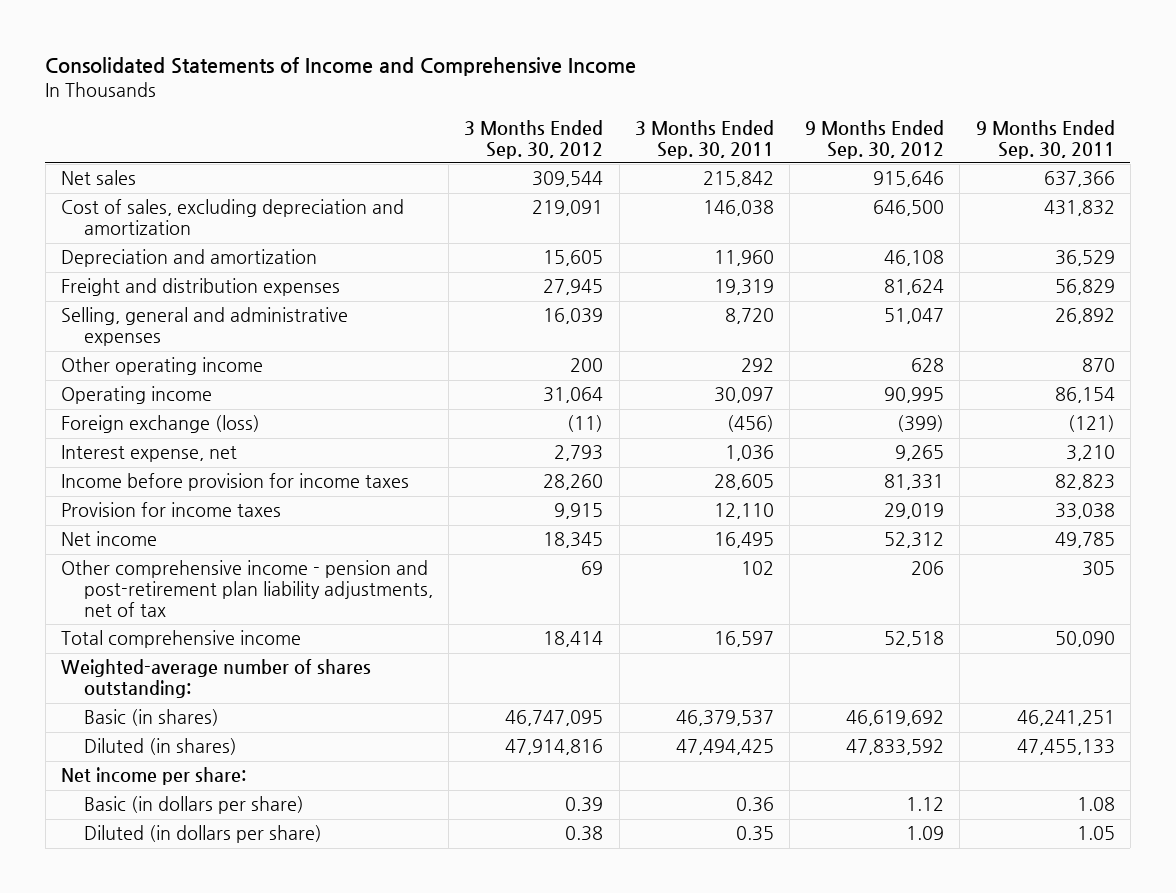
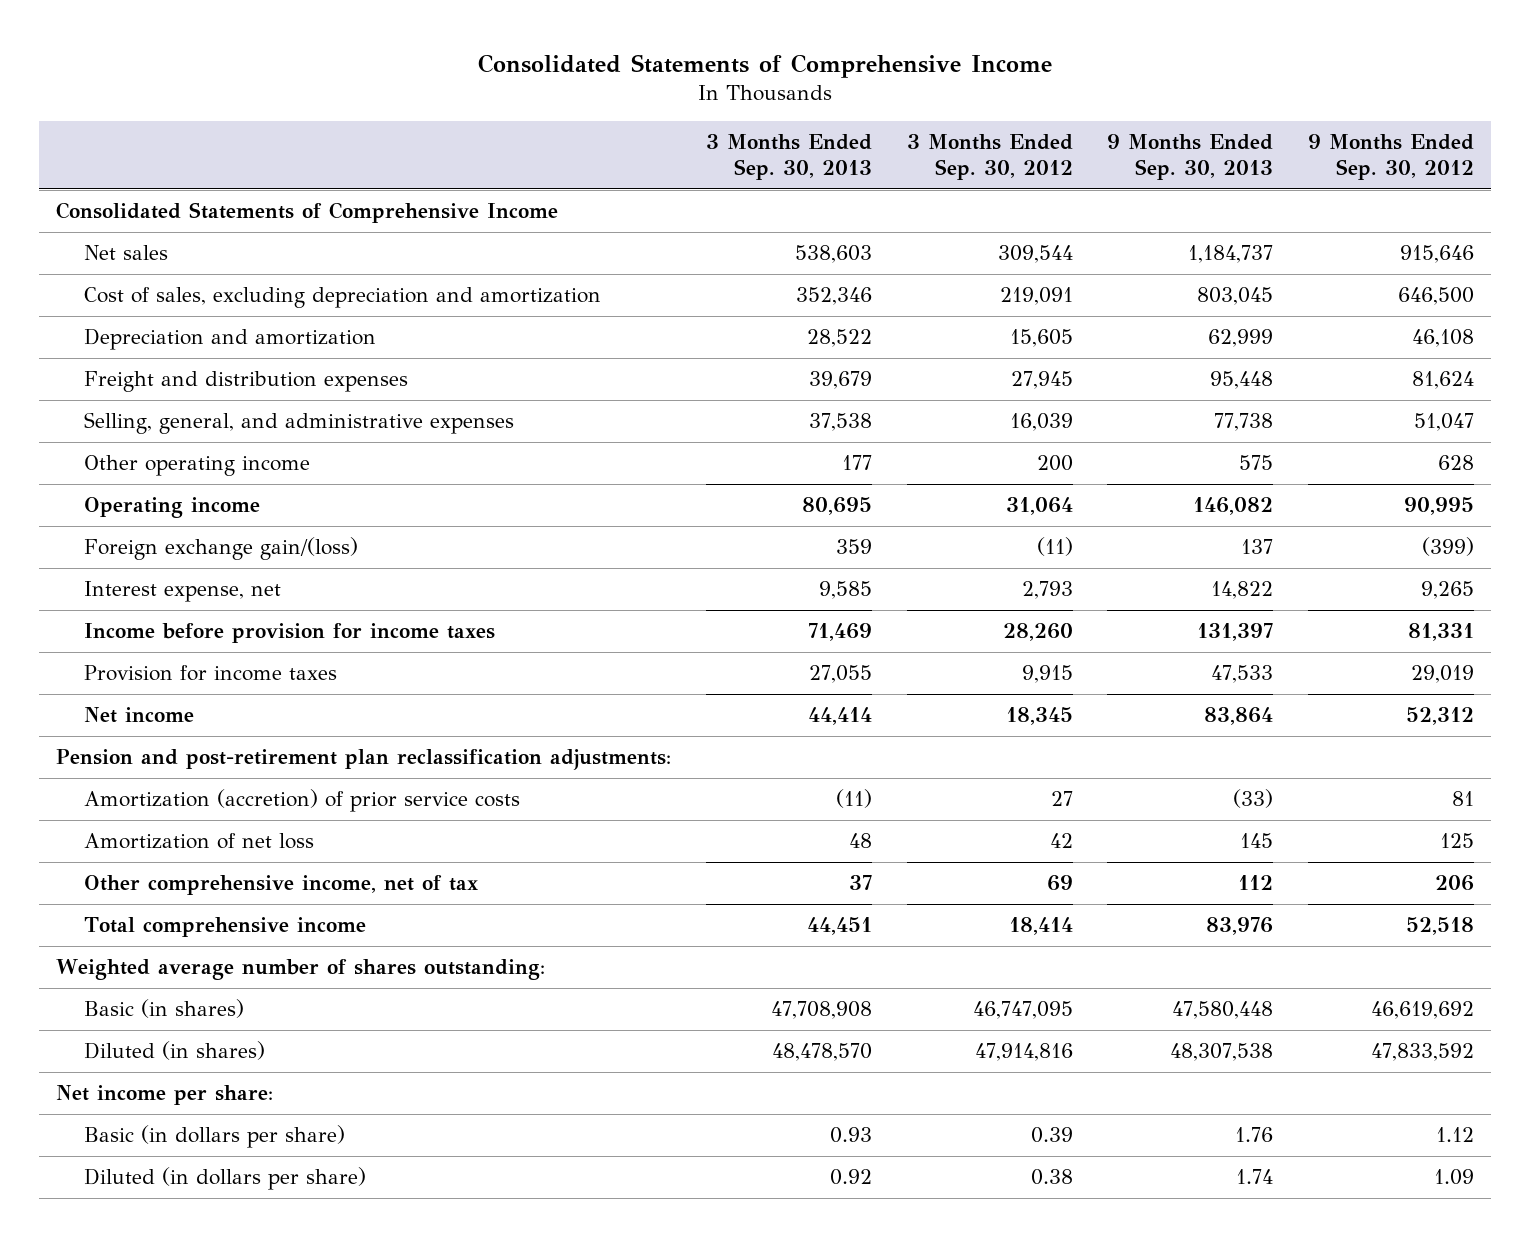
[45,57,637,77] Consolidated Statements of Income and Comprehensive Income -> [478,53,1053,78] Consolidated Statements of Comprehensive Income
[634,119,774,159] 3 Months Ended Sep. 30, 2011 -> none
[975,119,1115,159] 9 Months Ended Sep. 30, 2011 -> none
none -> [706,134,873,180] 3 Months Ended Sep. 30, 2013
none -> [1107,134,1274,180] 9 Months Ended Sep. 30, 2013
none -> [56,202,559,224] Consolidated Statements of Comprehensive Income
[61,307,349,347] Selling, general and administrative expenses -> [83,412,514,435] Selling, general, and administrative expenses
[61,415,261,434] Foreign exchange (loss) -> [83,537,358,561] Foreign exchange gain/(loss)
none -> [56,749,672,771] Pension and post-retirement plan reclassification adjustments:
none -> [83,789,520,813] Amortization (accretion) of prior service costs
none -> [83,833,314,850] Amortization of net loss
[61,560,433,618] Other comprehensive income - pension and post-retirement plan liability adjustments, net of tax -> [83,875,478,896] Other comprehensive income, net of tax
[61,659,372,699] Weighted-average number of shares outstanding: -> [56,959,546,981] Weighted average number of shares outstanding:

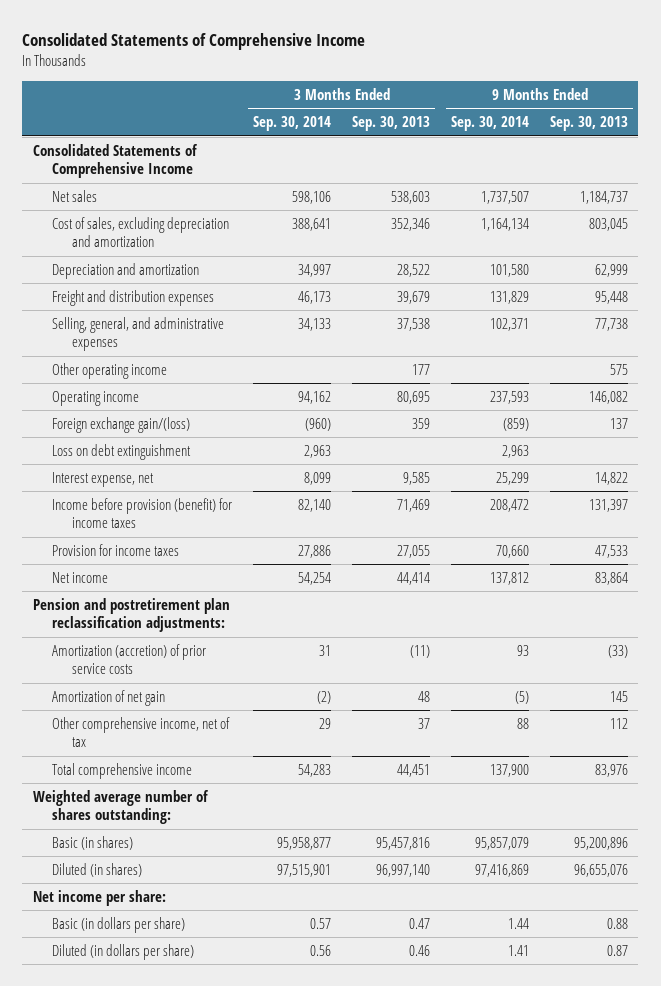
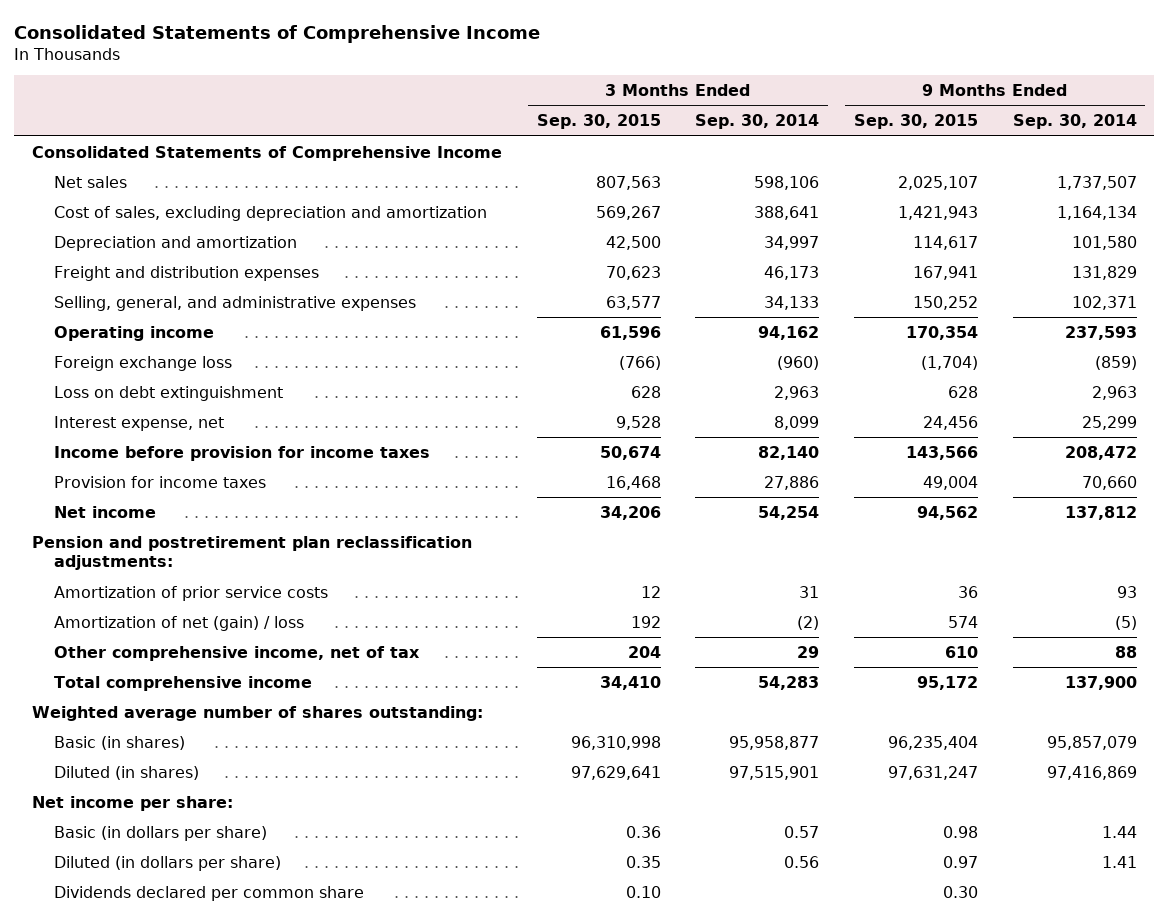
[352,116,431,132] Sep. 30, 2013 -> none
[550,116,629,132] Sep. 30, 2013 -> none
none -> [536,114,661,130] Sep. 30, 2015
none -> [854,114,979,130] Sep. 30, 2015
[52,362,168,379] Other operating income -> none
[52,416,191,433] Foreign exchange gain/(loss) -> [53,355,232,371] Foreign exchange loss
[52,497,233,529] Income before provision (benefit) for income taxes -> [53,445,430,461] Income before provision for income taxes
[52,643,207,675] Amortization (accretion) of prior service costs -> [53,585,328,601] Amortization of prior service costs
[52,689,166,706] Amortization of net gain -> [53,615,304,631] Amortization of net (gain) / loss
none -> [53,885,364,901] Dividends declared per common share

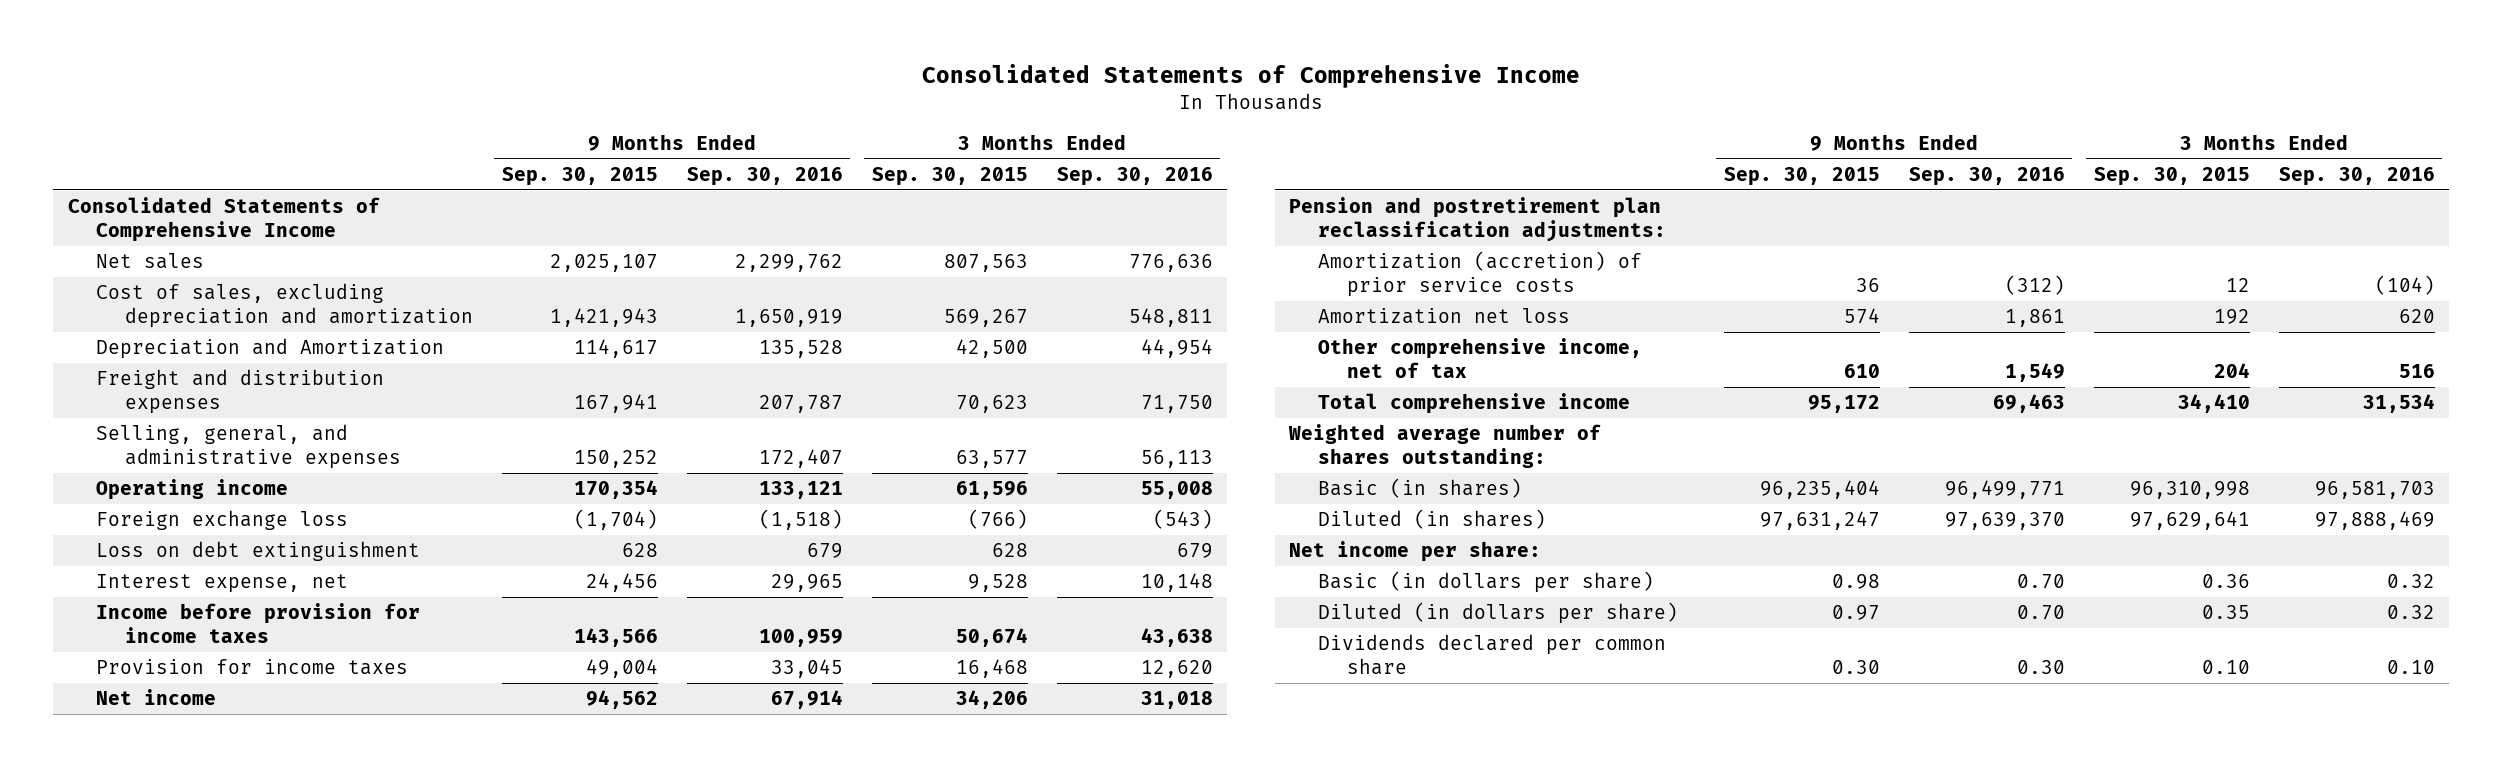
[695,114,820,130] Sep. 30, 2014 -> none
[1012,114,1137,130] Sep. 30, 2014 -> none
none -> [686,166,843,186] Sep. 30, 2016
none -> [1056,166,1213,186] Sep. 30, 2016
[53,235,297,251] Depreciation and amortization -> [96,338,445,360] Depreciation and Amortization
[53,585,328,601] Amortization of prior service costs -> [1318,251,1643,298] Amortization (accretion) of prior service costs
[53,615,304,631] Amortization of net (gain) / loss -> [1318,308,1571,325] Amortization net loss

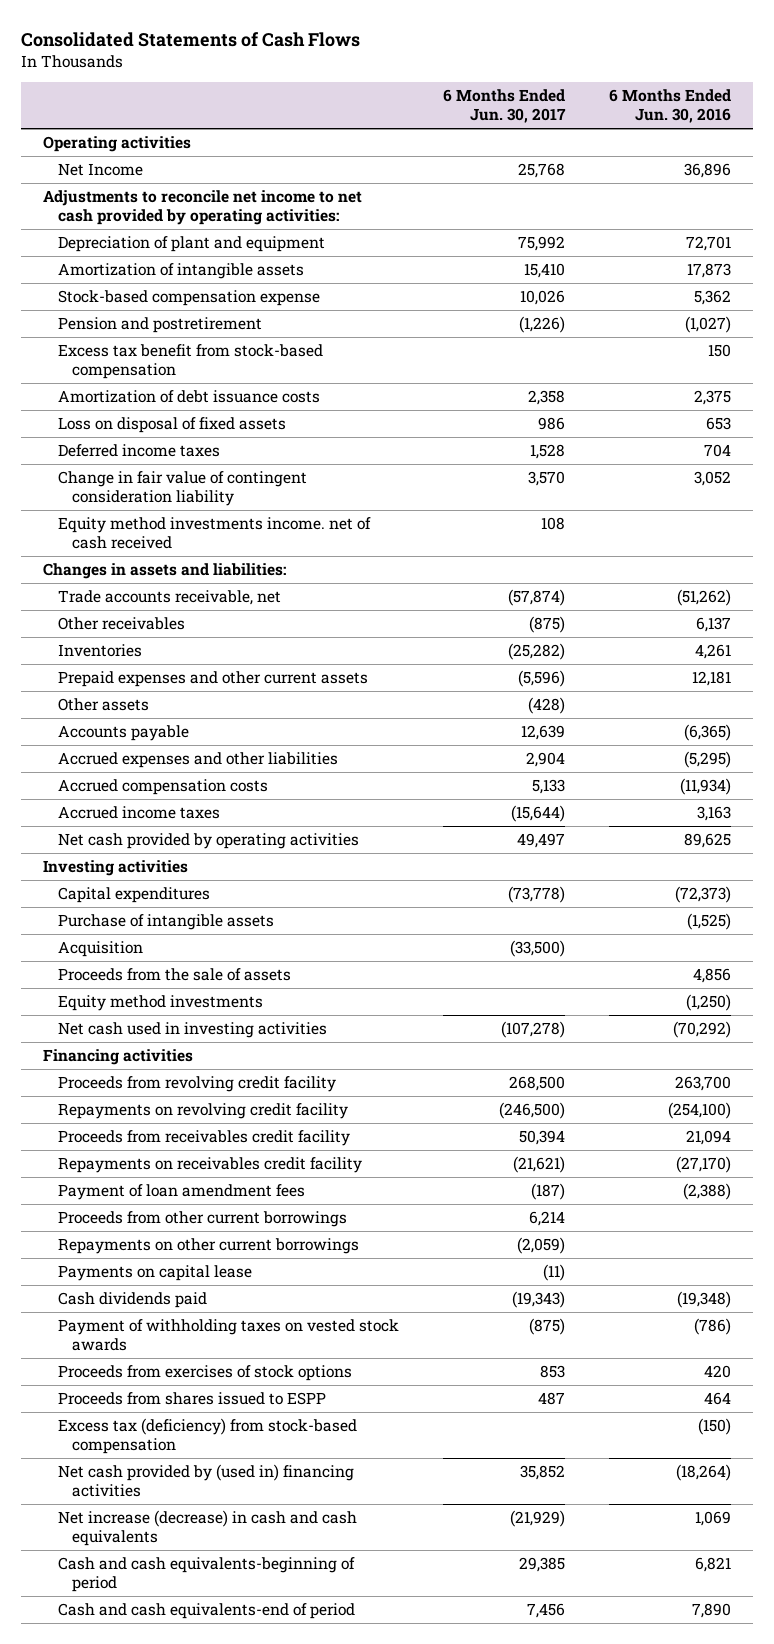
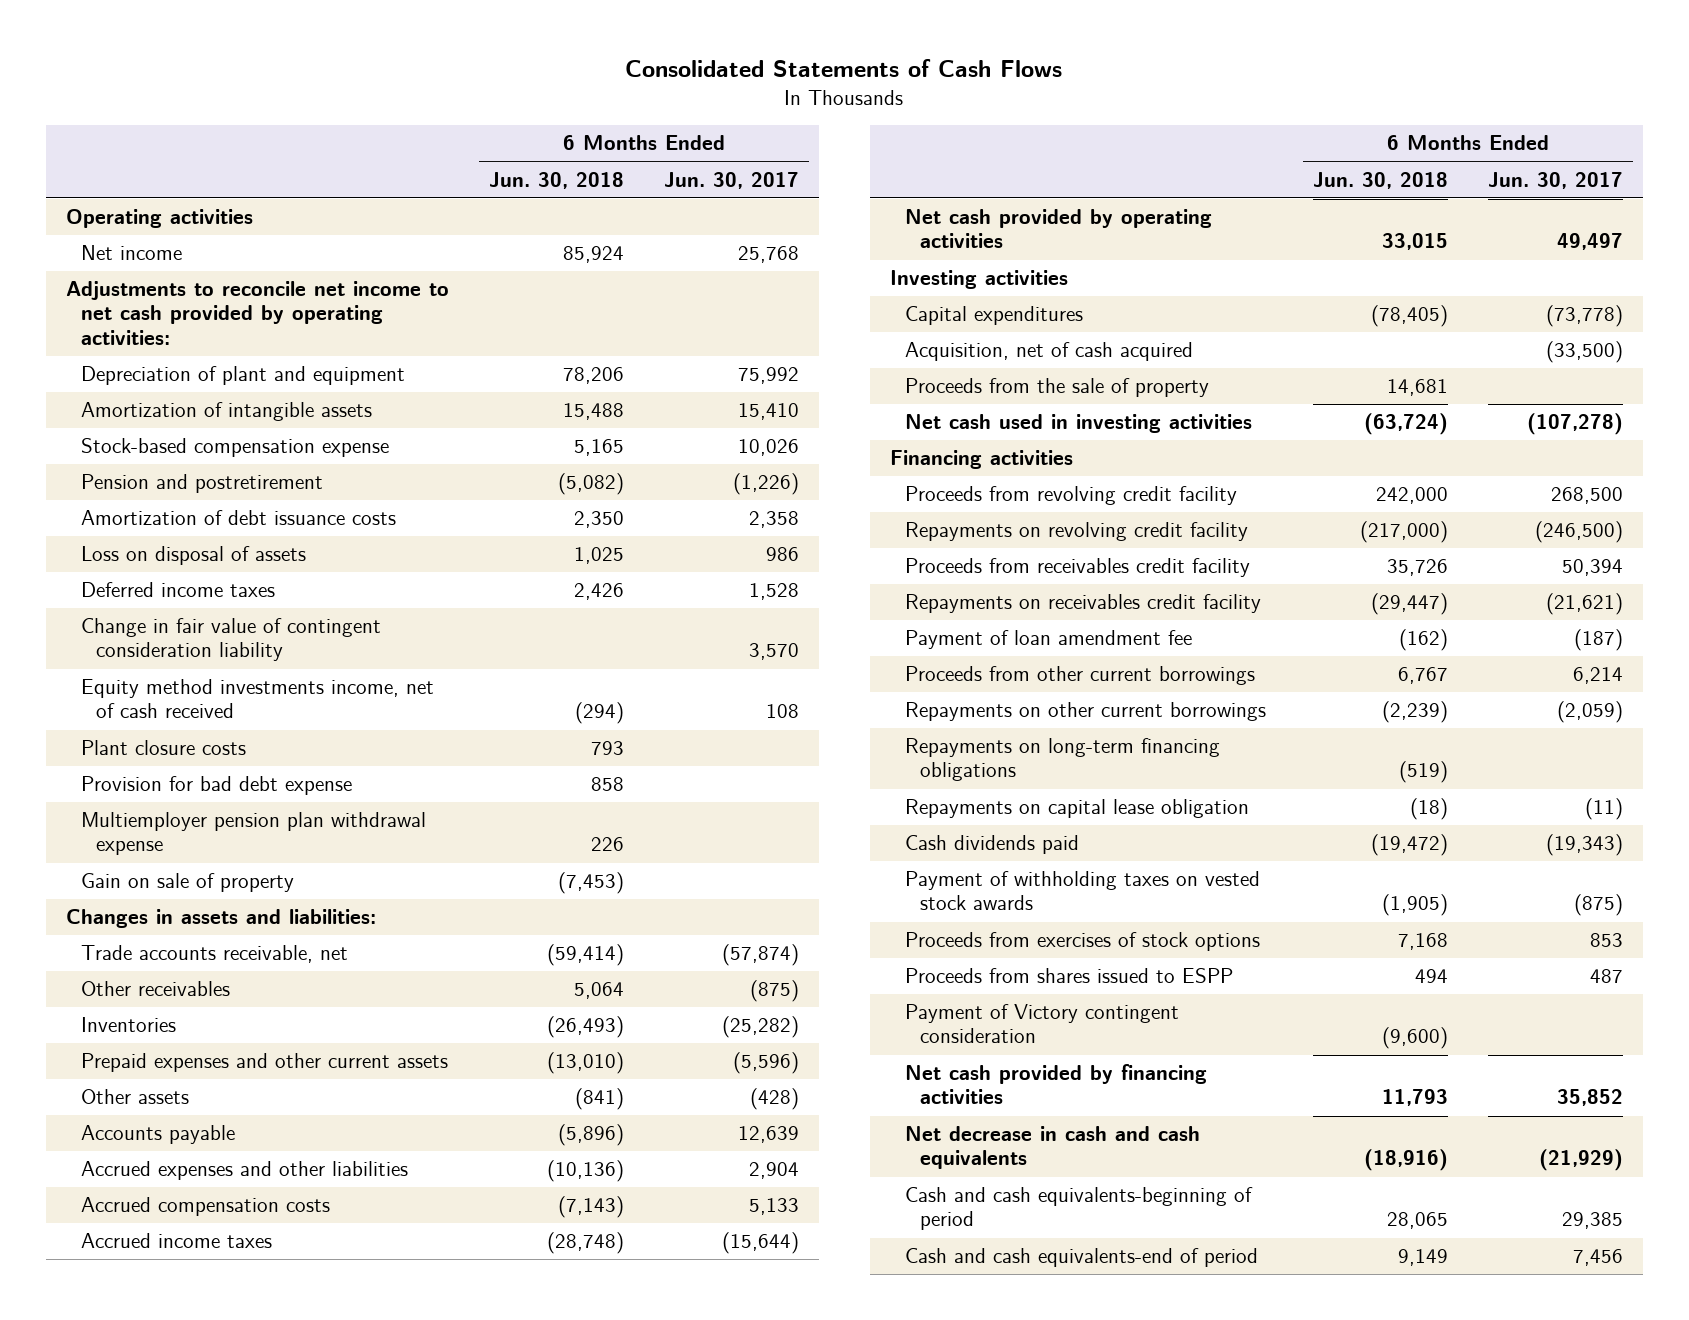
[608,89,731,124] 6 Months Ended Jun. 30, 2016 -> none
none -> [488,171,624,189] Jun. 30, 2018
[57,162,143,176] Net Income -> [80,245,182,261] Net income
[57,343,323,380] Excess tax benefit from stock-based compensation -> none
[57,416,286,433] Loss on disposal of fixed assets -> [80,546,306,566] Loss on disposal of assets
[57,516,371,550] Equity method investments income. net of cash received -> [80,679,434,719] Equity method investments income, net of cash received
none -> [80,740,246,756] Plant closure costs
none -> [80,776,352,796] Provision for bad debt expense
none -> [80,812,426,856] Multiemployer pension plan withdrawal expense
none -> [80,873,294,893] Gain on sale of property
[57,913,274,930] Purchase of intangible assets -> none
[57,994,263,1011] Equity method investments -> none
[57,940,143,957] Acquisition -> [904,342,1193,362] Acquisition, net of cash acquired
[57,967,291,981] Proceeds from the sale of assets -> [904,378,1209,398] Proceeds from the sale of property
[57,1183,305,1200] Payment of loan amendment fees -> [904,630,1192,650] Payment of loan amendment fee
none -> [904,738,1220,782] Repayments on long-term financing obligations
[57,1264,252,1281] Payments on capital lease -> [904,799,1249,819] Repayments on capital lease obligation
[57,1417,357,1455] Excess tax (deficiency) from stock-based compensation -> none
none -> [904,1004,1179,1044] Payment of Victory contingent consideration
[57,1463,354,1498] Net cash provided by (used in) financing activities -> [904,1064,1207,1105] Net cash provided by financing activities
[57,1509,357,1547] Net increase (decrease) in cash and cash equivalents -> [904,1126,1200,1170] Net decrease in cash and cash equivalents

